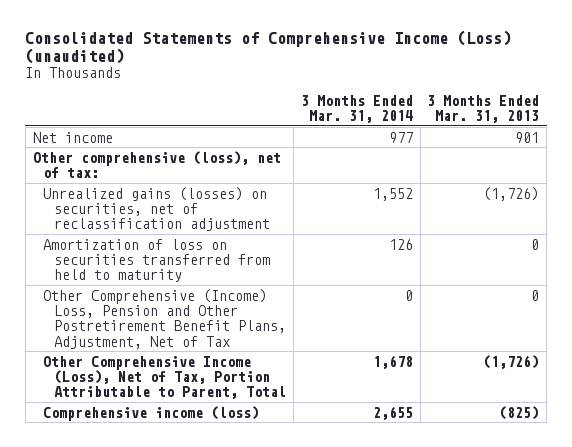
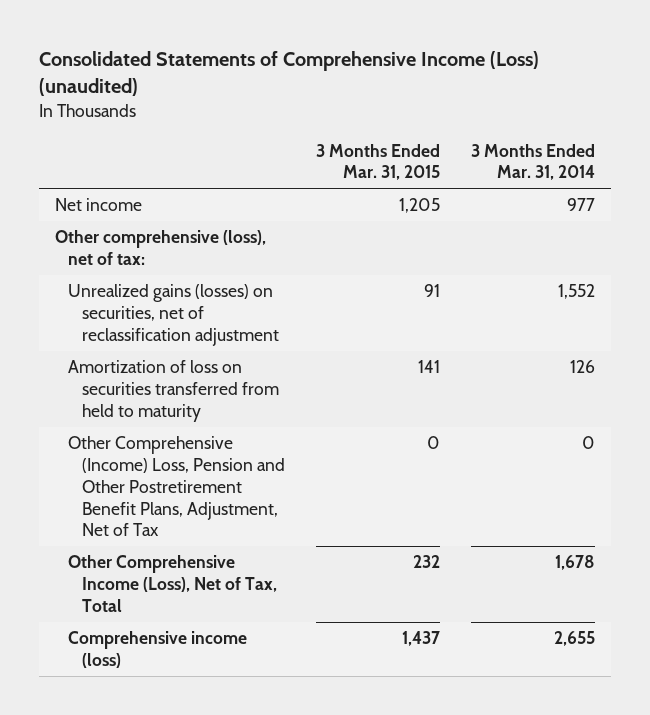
[427,94,540,124] 3 Months Ended Mar. 31, 2013 -> none
none -> [316,143,441,181] 3 Months Ended Mar. 31, 2015
[43,355,286,400] Other Comprehensive Income (Loss), Net of Tax, Portion Attributable to Parent, Total -> [68,555,277,612] Other Comprehensive Income (Loss), Net of Tax, Total

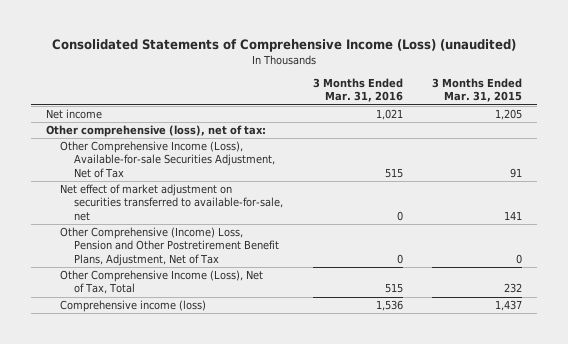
[471,143,596,181] 3 Months Ended Mar. 31, 2014 -> none
none -> [312,78,403,103] 3 Months Ended Mar. 31, 2016
[68,284,279,346] Unrealized gains (losses) on securities, net of reclassification adjustment -> [60,141,276,178] Other Comprehensive Income (Loss), Available-for-sale Securities Adjustment, Net of Tax
[68,360,279,422] Amortization of loss on securities transferred from held to maturity -> [60,184,284,221] Net effect of market adjustment on securities transferred to available-for-sale, net

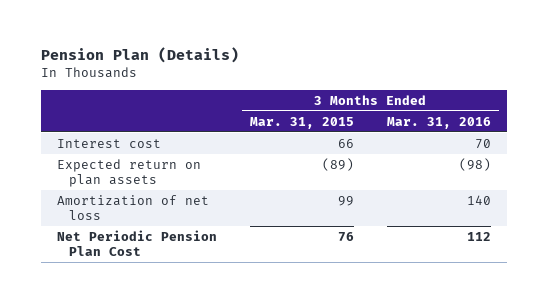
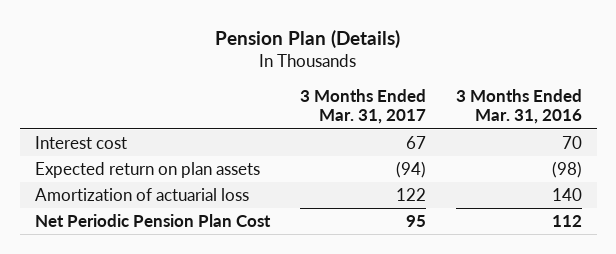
[249,116,354,129] Mar. 31, 2015 -> none
none -> [299,89,426,125] 3 Months Ended Mar. 31, 2017
[56,194,209,220] Amortization of net loss -> [34,187,249,201] Amortization of actuarial loss

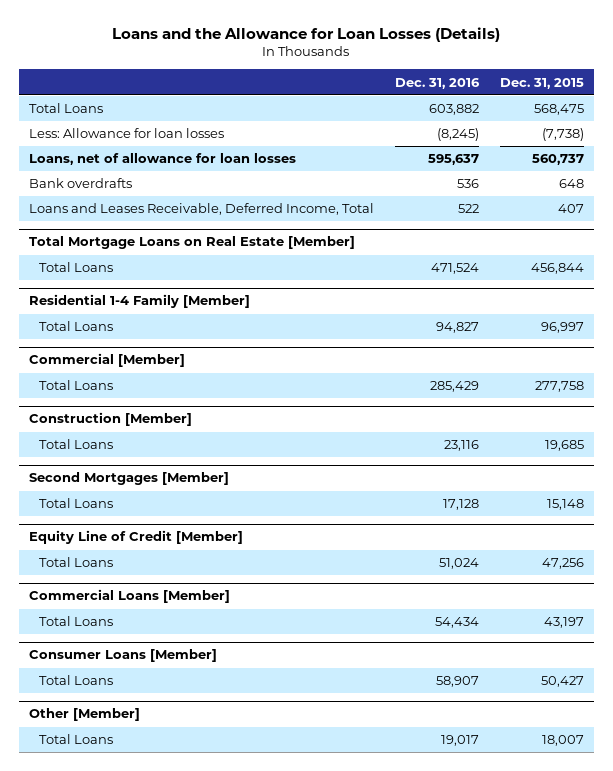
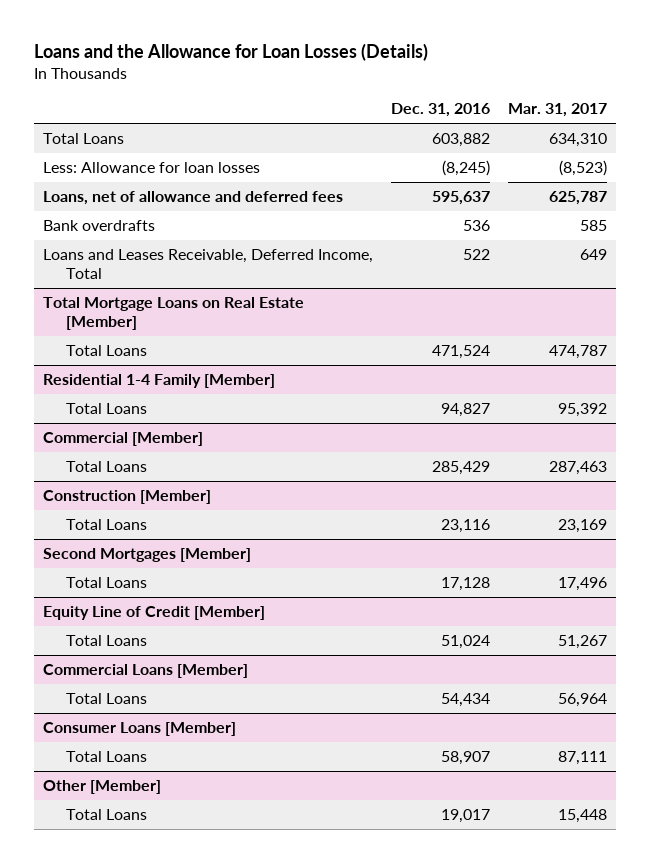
[499,77,584,89] Dec. 31, 2015 -> none
none -> [507,102,607,117] Mar. 31, 2017
[28,153,296,166] Loans, net of allowance for loan losses -> [43,191,344,206] Loans, net of allowance and deferred fees

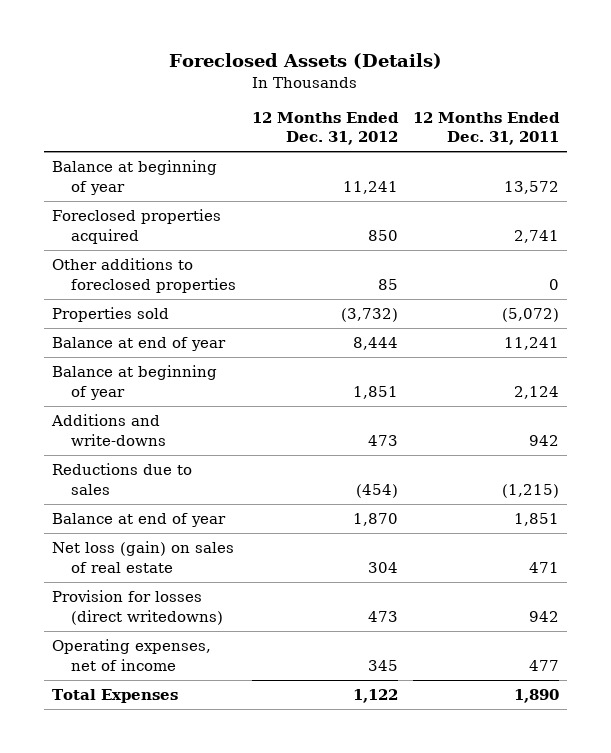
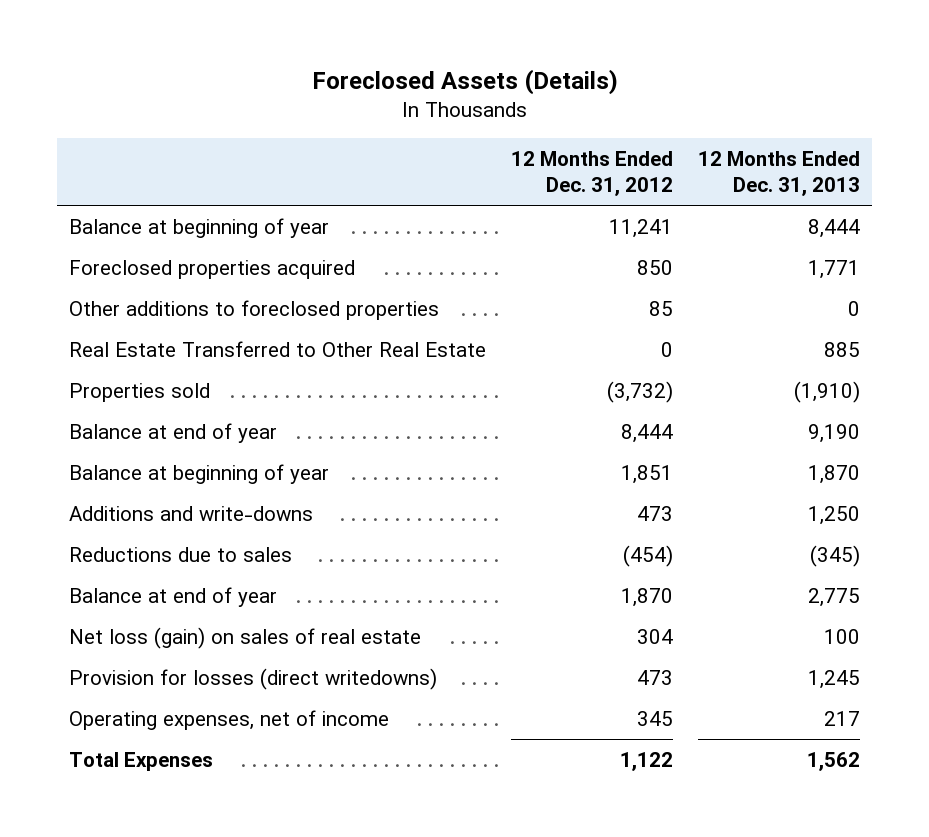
[413,111,561,146] 12 Months Ended Dec. 31, 2011 -> none
none -> [697,151,860,196] 12 Months Ended Dec. 31, 2013
none -> [69,340,487,357] Real Estate Transferred to Other Real Estate

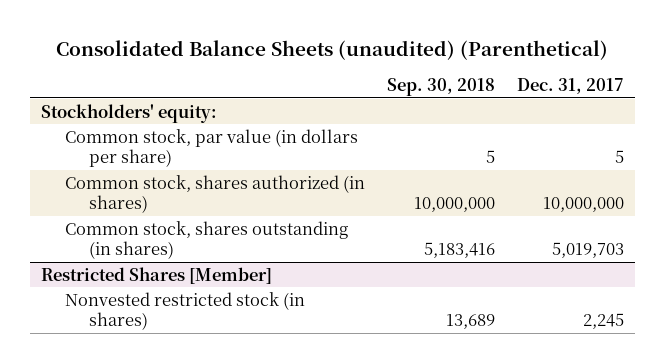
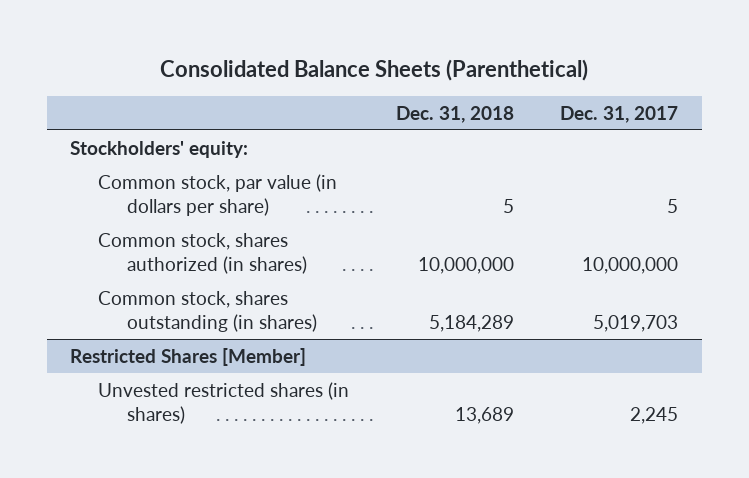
[56,40,609,61] Consolidated Balance Sheets (unaudited) (Parenthetical) -> [160,58,589,81] Consolidated Balance Sheets (Parenthetical)
[386,78,495,97] Sep. 30, 2018 -> none
none -> [395,105,514,123] Dec. 31, 2018
[64,291,305,331] Nonvested restricted stock (in shares) -> [98,381,350,424] Unvested restricted shares (in shares)

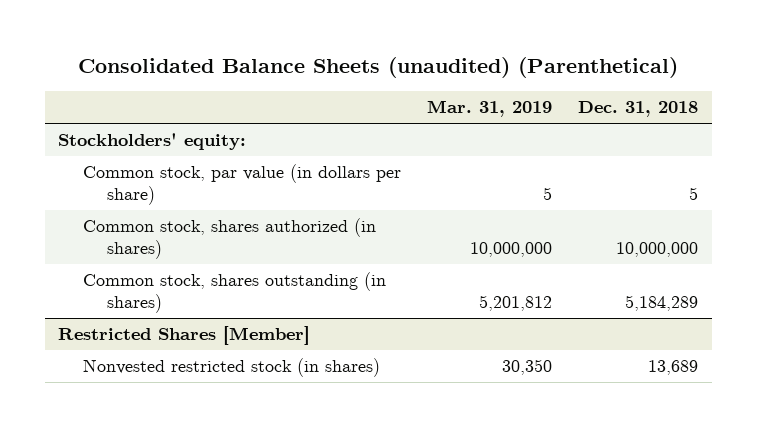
[160,58,589,81] Consolidated Balance Sheets (Parenthetical) -> [78,57,679,79] Consolidated Balance Sheets (unaudited) (Parenthetical)
[560,105,679,123] Dec. 31, 2017 -> none
none -> [427,100,553,118] Mar. 31, 2019
[98,381,350,424] Unvested restricted shares (in shares) -> [82,358,380,378] Nonvested restricted stock (in shares)

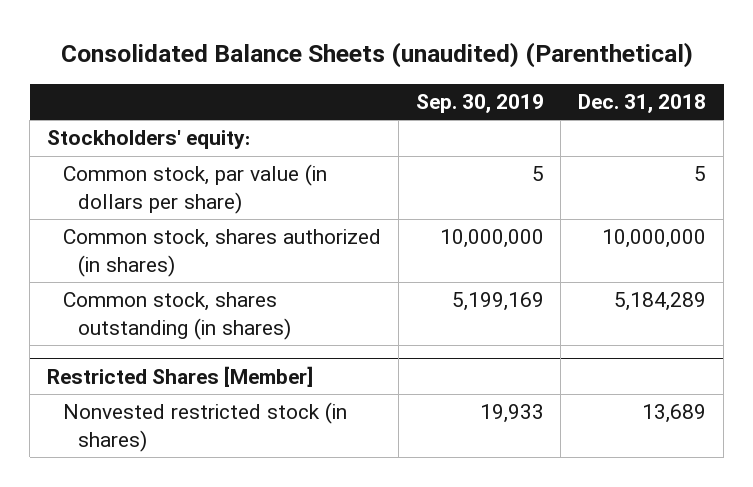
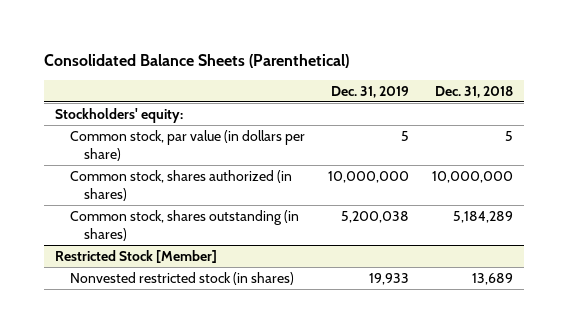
[60,42,693,69] Consolidated Balance Sheets (unaudited) (Parenthetical) -> [43,53,349,68] Consolidated Balance Sheets (Parenthetical)
[415,93,544,113] Sep. 30, 2019 -> none
none -> [330,85,409,98] Dec. 31, 2019
[47,365,314,387] Restricted Shares [Member] -> [55,250,218,264] Restricted Stock [Member]

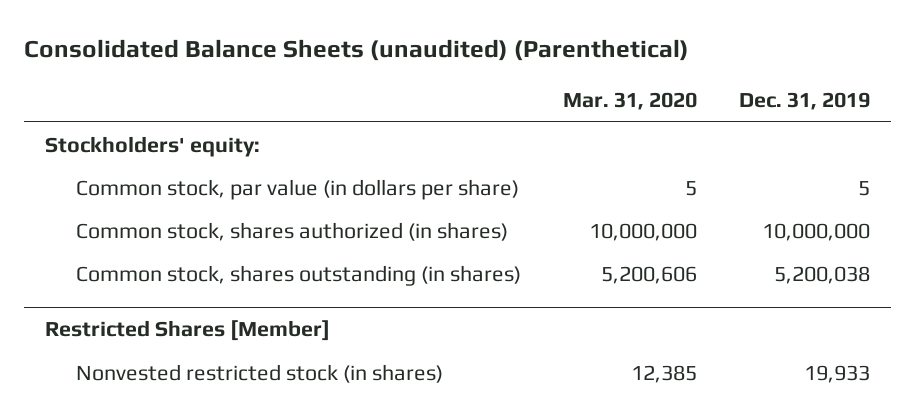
[43,53,349,68] Consolidated Balance Sheets (Parenthetical) -> [24,39,690,62] Consolidated Balance Sheets (unaudited) (Parenthetical)
[434,85,513,98] Dec. 31, 2018 -> none
none -> [563,92,698,111] Mar. 31, 2020
[55,250,218,264] Restricted Stock [Member] -> [44,320,330,342] Restricted Shares [Member]

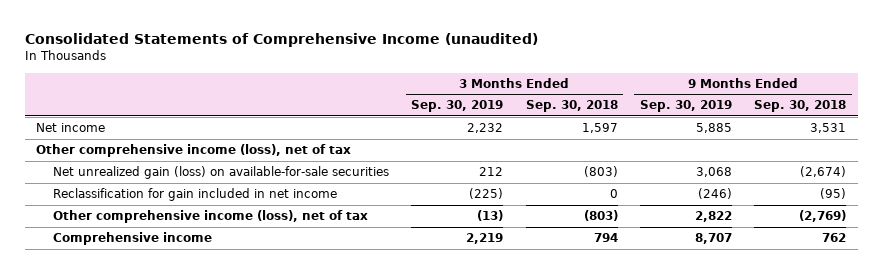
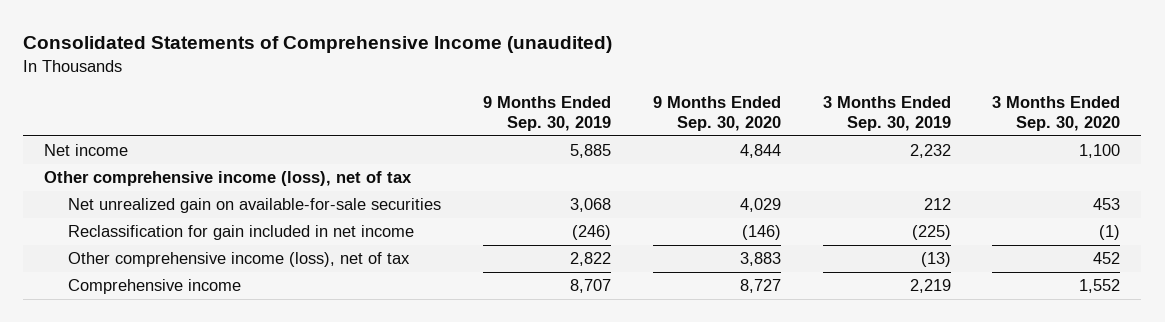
[525,100,618,113] Sep. 30, 2018 -> none
[754,100,847,113] Sep. 30, 2018 -> none
none -> [652,95,781,131] 9 Months Ended Sep. 30, 2020
none -> [992,95,1121,131] 3 Months Ended Sep. 30, 2020
[52,166,389,180] Net unrealized gain (loss) on available-for-sale securities -> [67,198,441,214] Net unrealized gain on available-for-sale securities

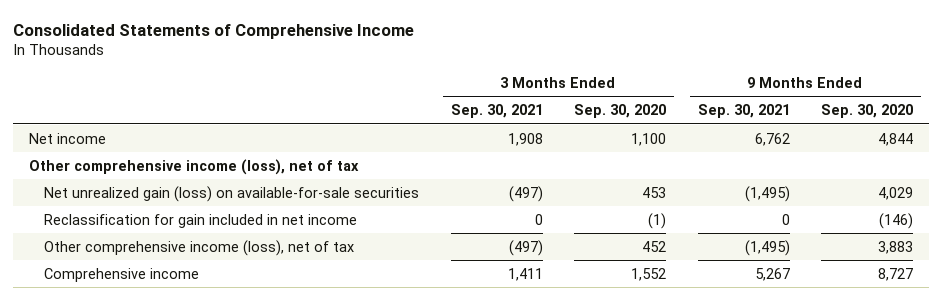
[23,36,613,54] Consolidated Statements of Comprehensive Income (unaudited) -> [13,23,415,39] Consolidated Statements of Comprehensive Income
[482,95,611,131] 9 Months Ended Sep. 30, 2019 -> none
[822,95,951,131] 3 Months Ended Sep. 30, 2019 -> none
none -> [450,104,543,119] Sep. 30, 2021
none -> [697,104,790,119] Sep. 30, 2021
[67,198,441,214] Net unrealized gain on available-for-sale securities -> [44,185,420,202] Net unrealized gain (loss) on available-for-sale securities

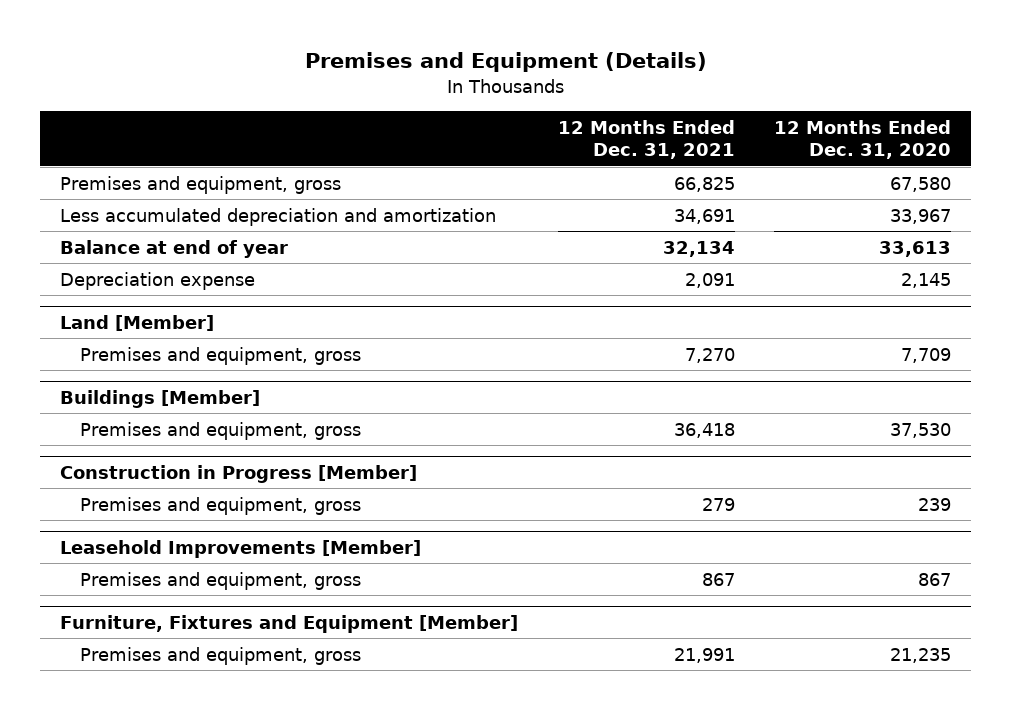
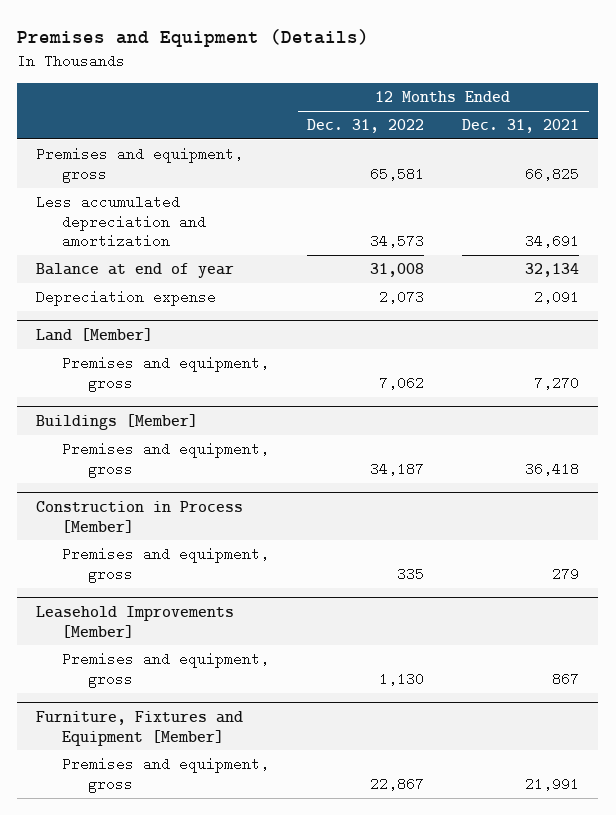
[774,119,952,160] 12 Months Ended Dec. 31, 2020 -> none
none -> [307,119,425,134] Dec. 31, 2022
[59,464,417,483] Construction in Progress [Member] -> [36,500,244,533] Construction in Process [Member]

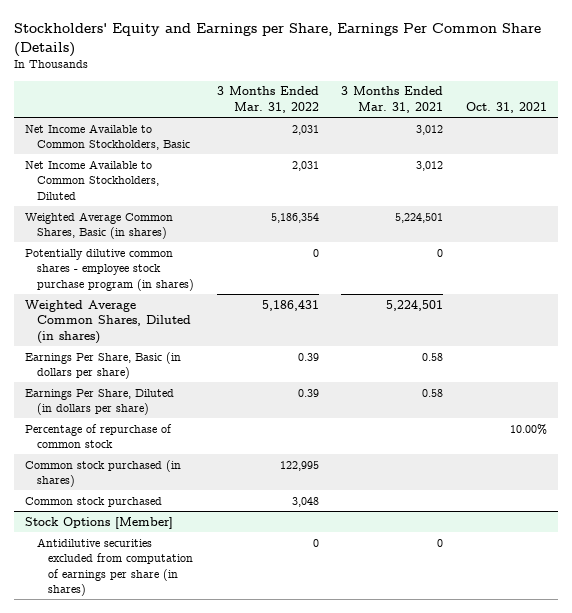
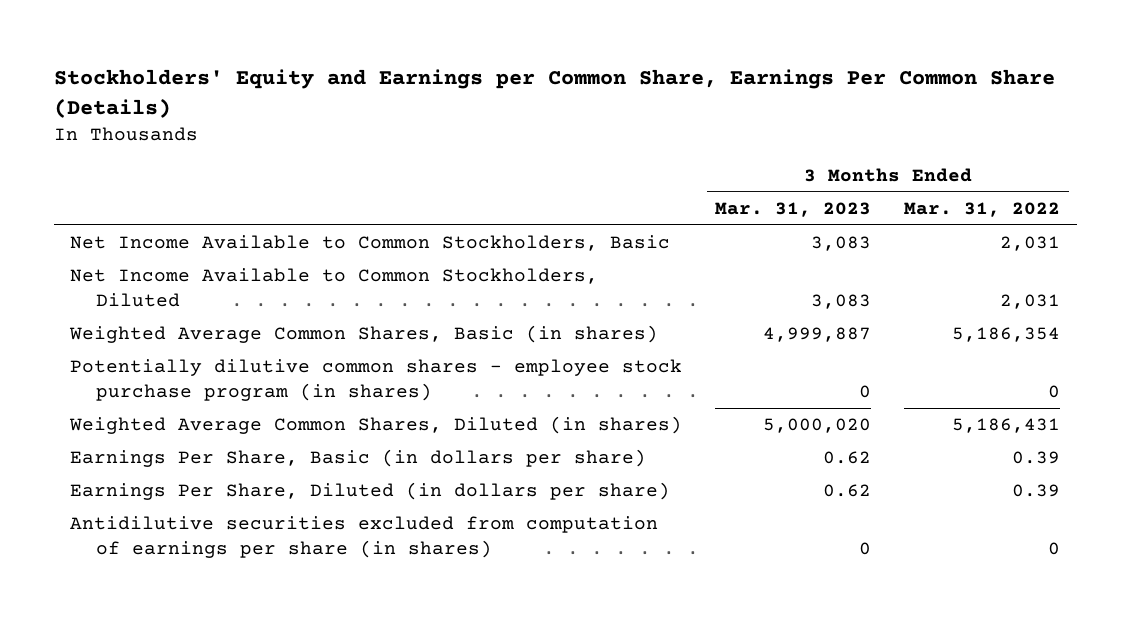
[13,22,541,57] Stockholders' Equity and Earnings per Share, Earnings Per Common Share (Details) -> [53,68,1055,118] Stockholders' Equity and Earnings per Common Share, Earnings Per Common Share (Details)
[341,86,444,113] 3 Months Ended Mar. 31, 2021 -> none
[466,101,548,113] Oct. 31, 2021 -> none
none -> [715,201,872,217] Mar. 31, 2023
[25,423,173,449] Percentage of repurchase of common stock -> none
[25,459,182,488] Common stock purchased (in shares) -> none
[25,496,163,507] Common stock purchased -> none
[25,516,174,529] Stock Options [Member] -> none

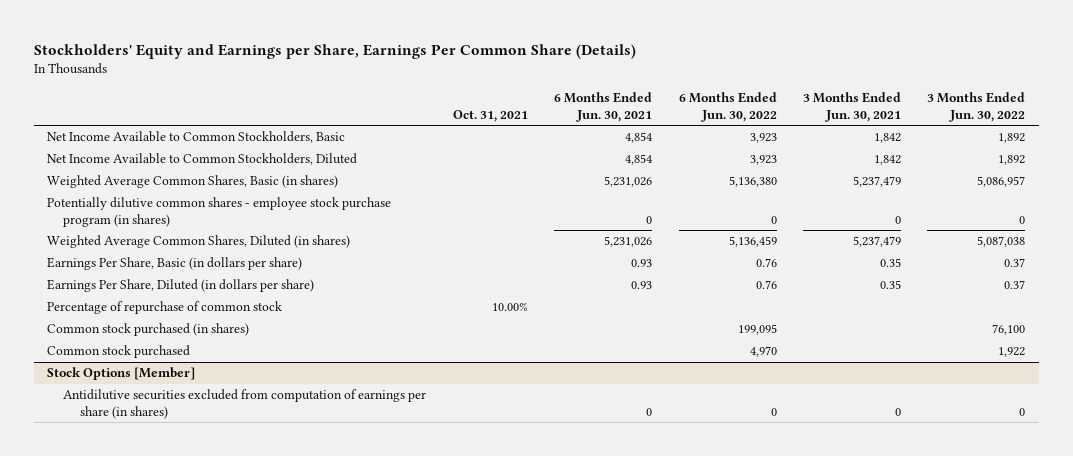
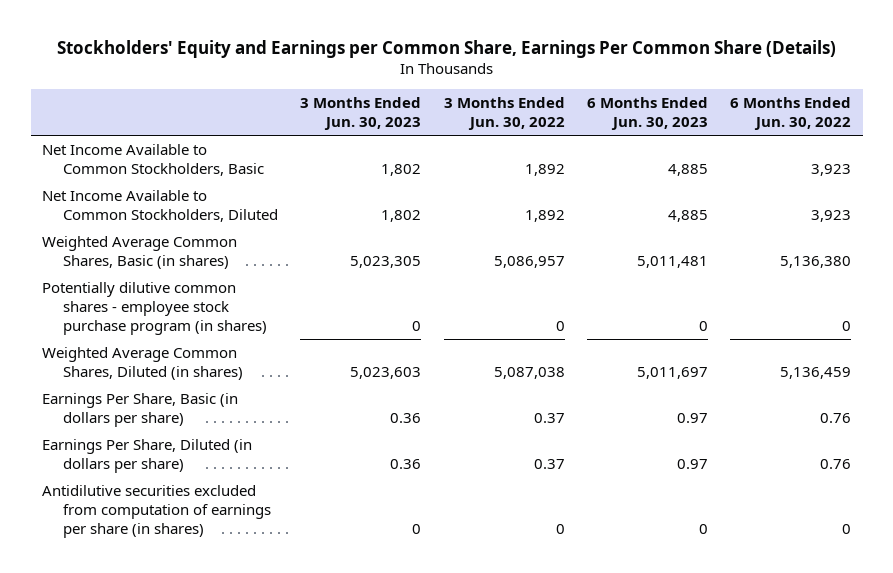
[34,44,637,60] Stockholders' Equity and Earnings per Share, Earnings Per Common Share (Details) -> [56,40,836,59] Stockholders' Equity and Earnings per Common Share, Earnings Per Common Share (Details)
[452,109,528,122] Oct. 31, 2021 -> none
[554,91,653,122] 6 Months Ended Jun. 30, 2021 -> none
[803,91,902,122] 3 Months Ended Jun. 30, 2021 -> none
none -> [300,97,422,131] 3 Months Ended Jun. 30, 2023
none -> [587,97,709,131] 6 Months Ended Jun. 30, 2023
[47,301,283,315] Percentage of repurchase of common stock -> none
[47,323,250,337] Common stock purchased (in shares) -> none
[47,345,191,359] Common stock purchased -> none
[47,367,196,381] Stock Options [Member] -> none

